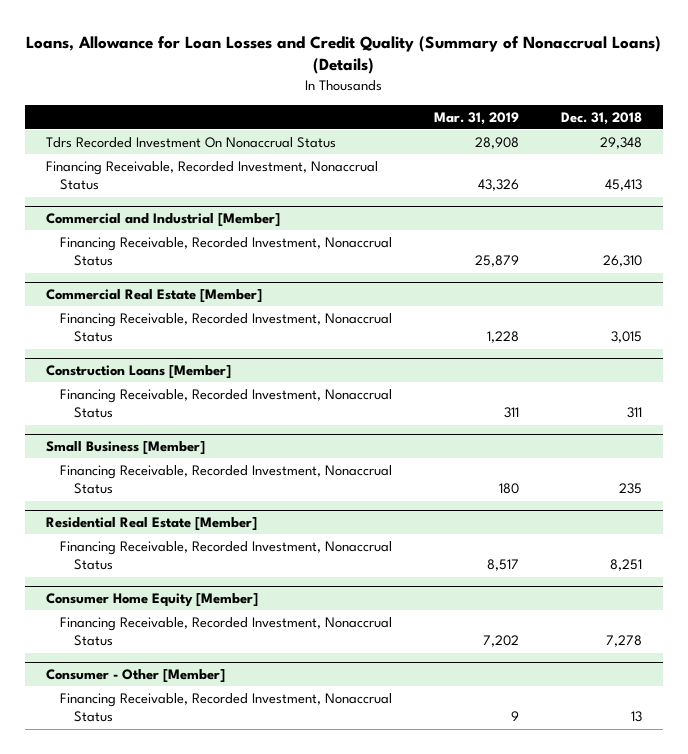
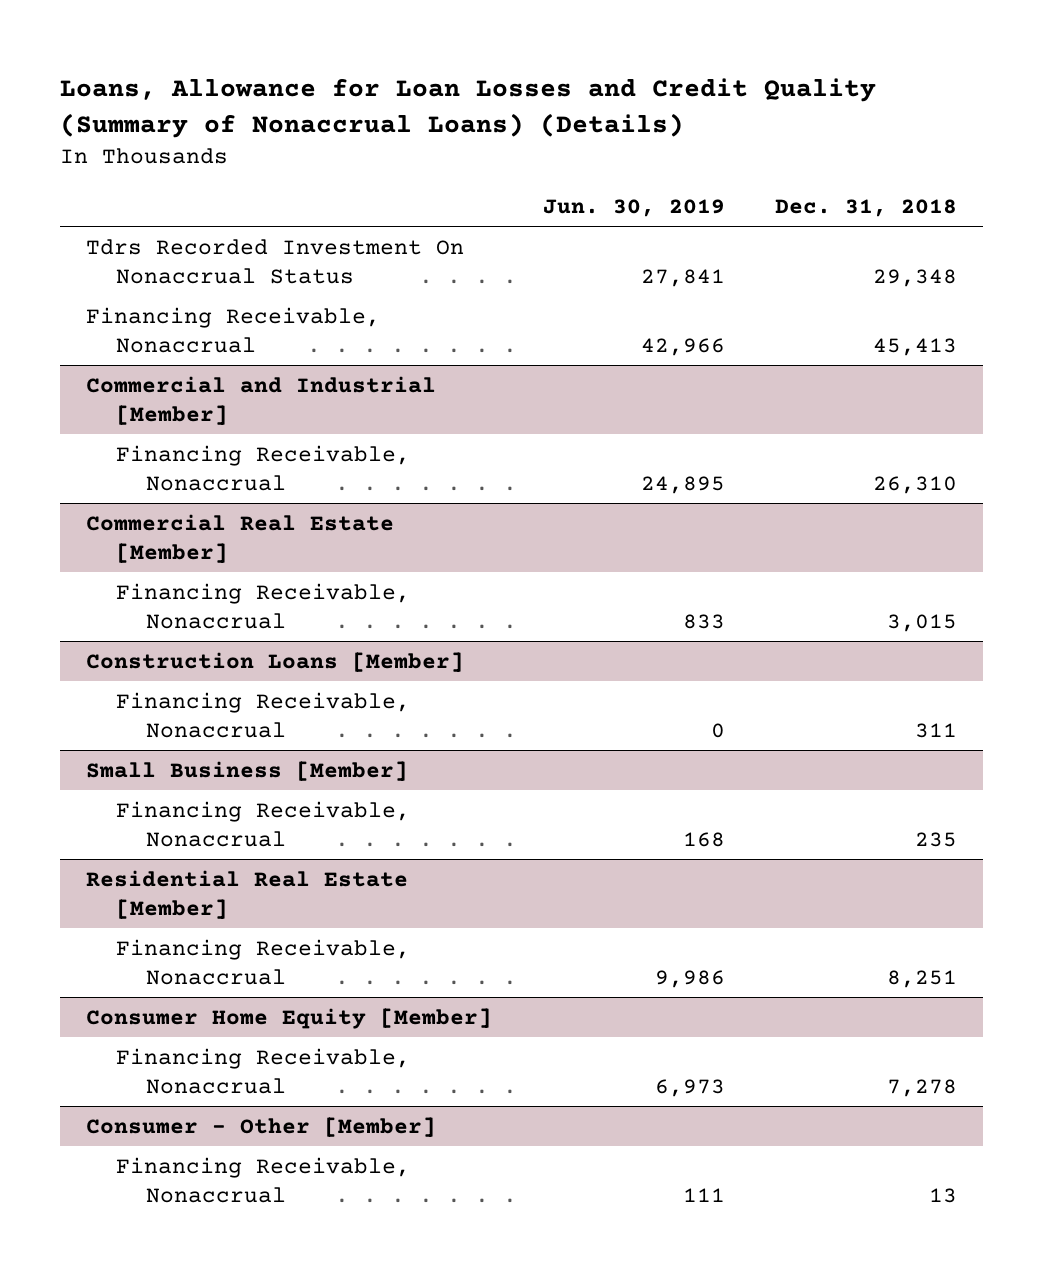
[434,111,520,125] Mar. 31, 2019 -> none
none -> [542,198,725,217] Jun. 30, 2019
[46,160,379,191] Financing Receivable, Recorded Investment, Nonaccrual Status -> [85,306,380,353] Financing Receivable, Nonaccrual
[60,236,393,267] Financing Receivable, Recorded Investment, Nonaccrual Status -> [115,444,410,491] Financing Receivable, Nonaccrual
[60,312,393,343] Financing Receivable, Recorded Investment, Nonaccrual Status -> [115,582,410,629] Financing Receivable, Nonaccrual
[60,388,393,419] Financing Receivable, Recorded Investment, Nonaccrual Status -> [115,691,410,738] Financing Receivable, Nonaccrual
[60,464,393,495] Financing Receivable, Recorded Investment, Nonaccrual Status -> [115,800,410,847] Financing Receivable, Nonaccrual
[60,540,393,571] Financing Receivable, Recorded Investment, Nonaccrual Status -> [115,938,410,985] Financing Receivable, Nonaccrual
[60,616,393,647] Financing Receivable, Recorded Investment, Nonaccrual Status -> [115,1047,410,1094] Financing Receivable, Nonaccrual
[60,692,393,723] Financing Receivable, Recorded Investment, Nonaccrual Status -> [115,1156,410,1203] Financing Receivable, Nonaccrual

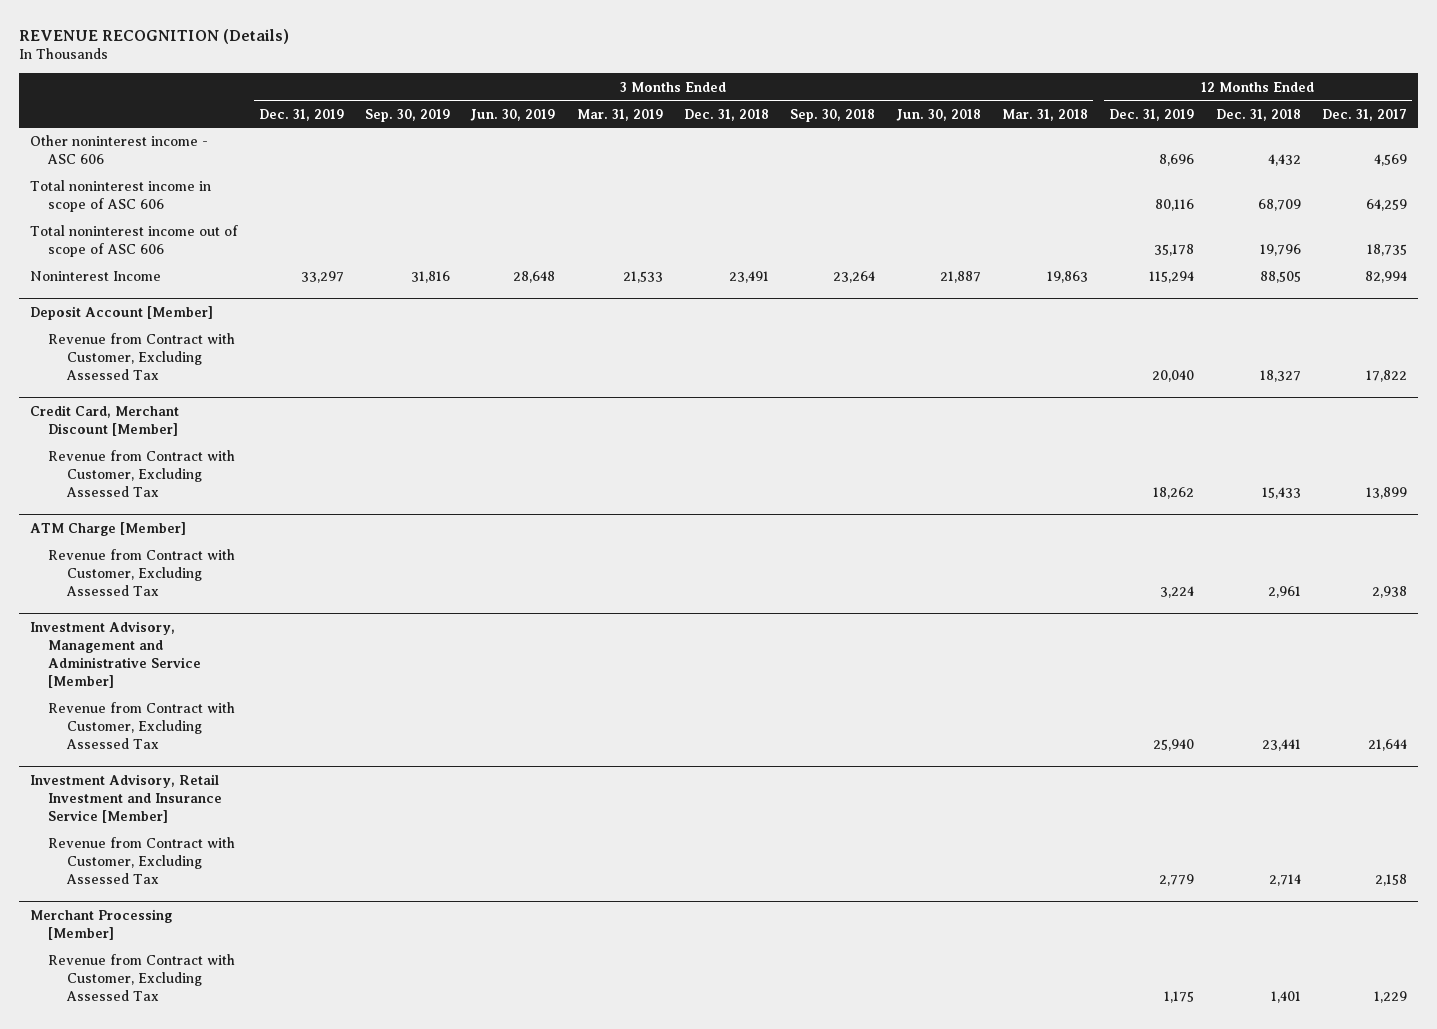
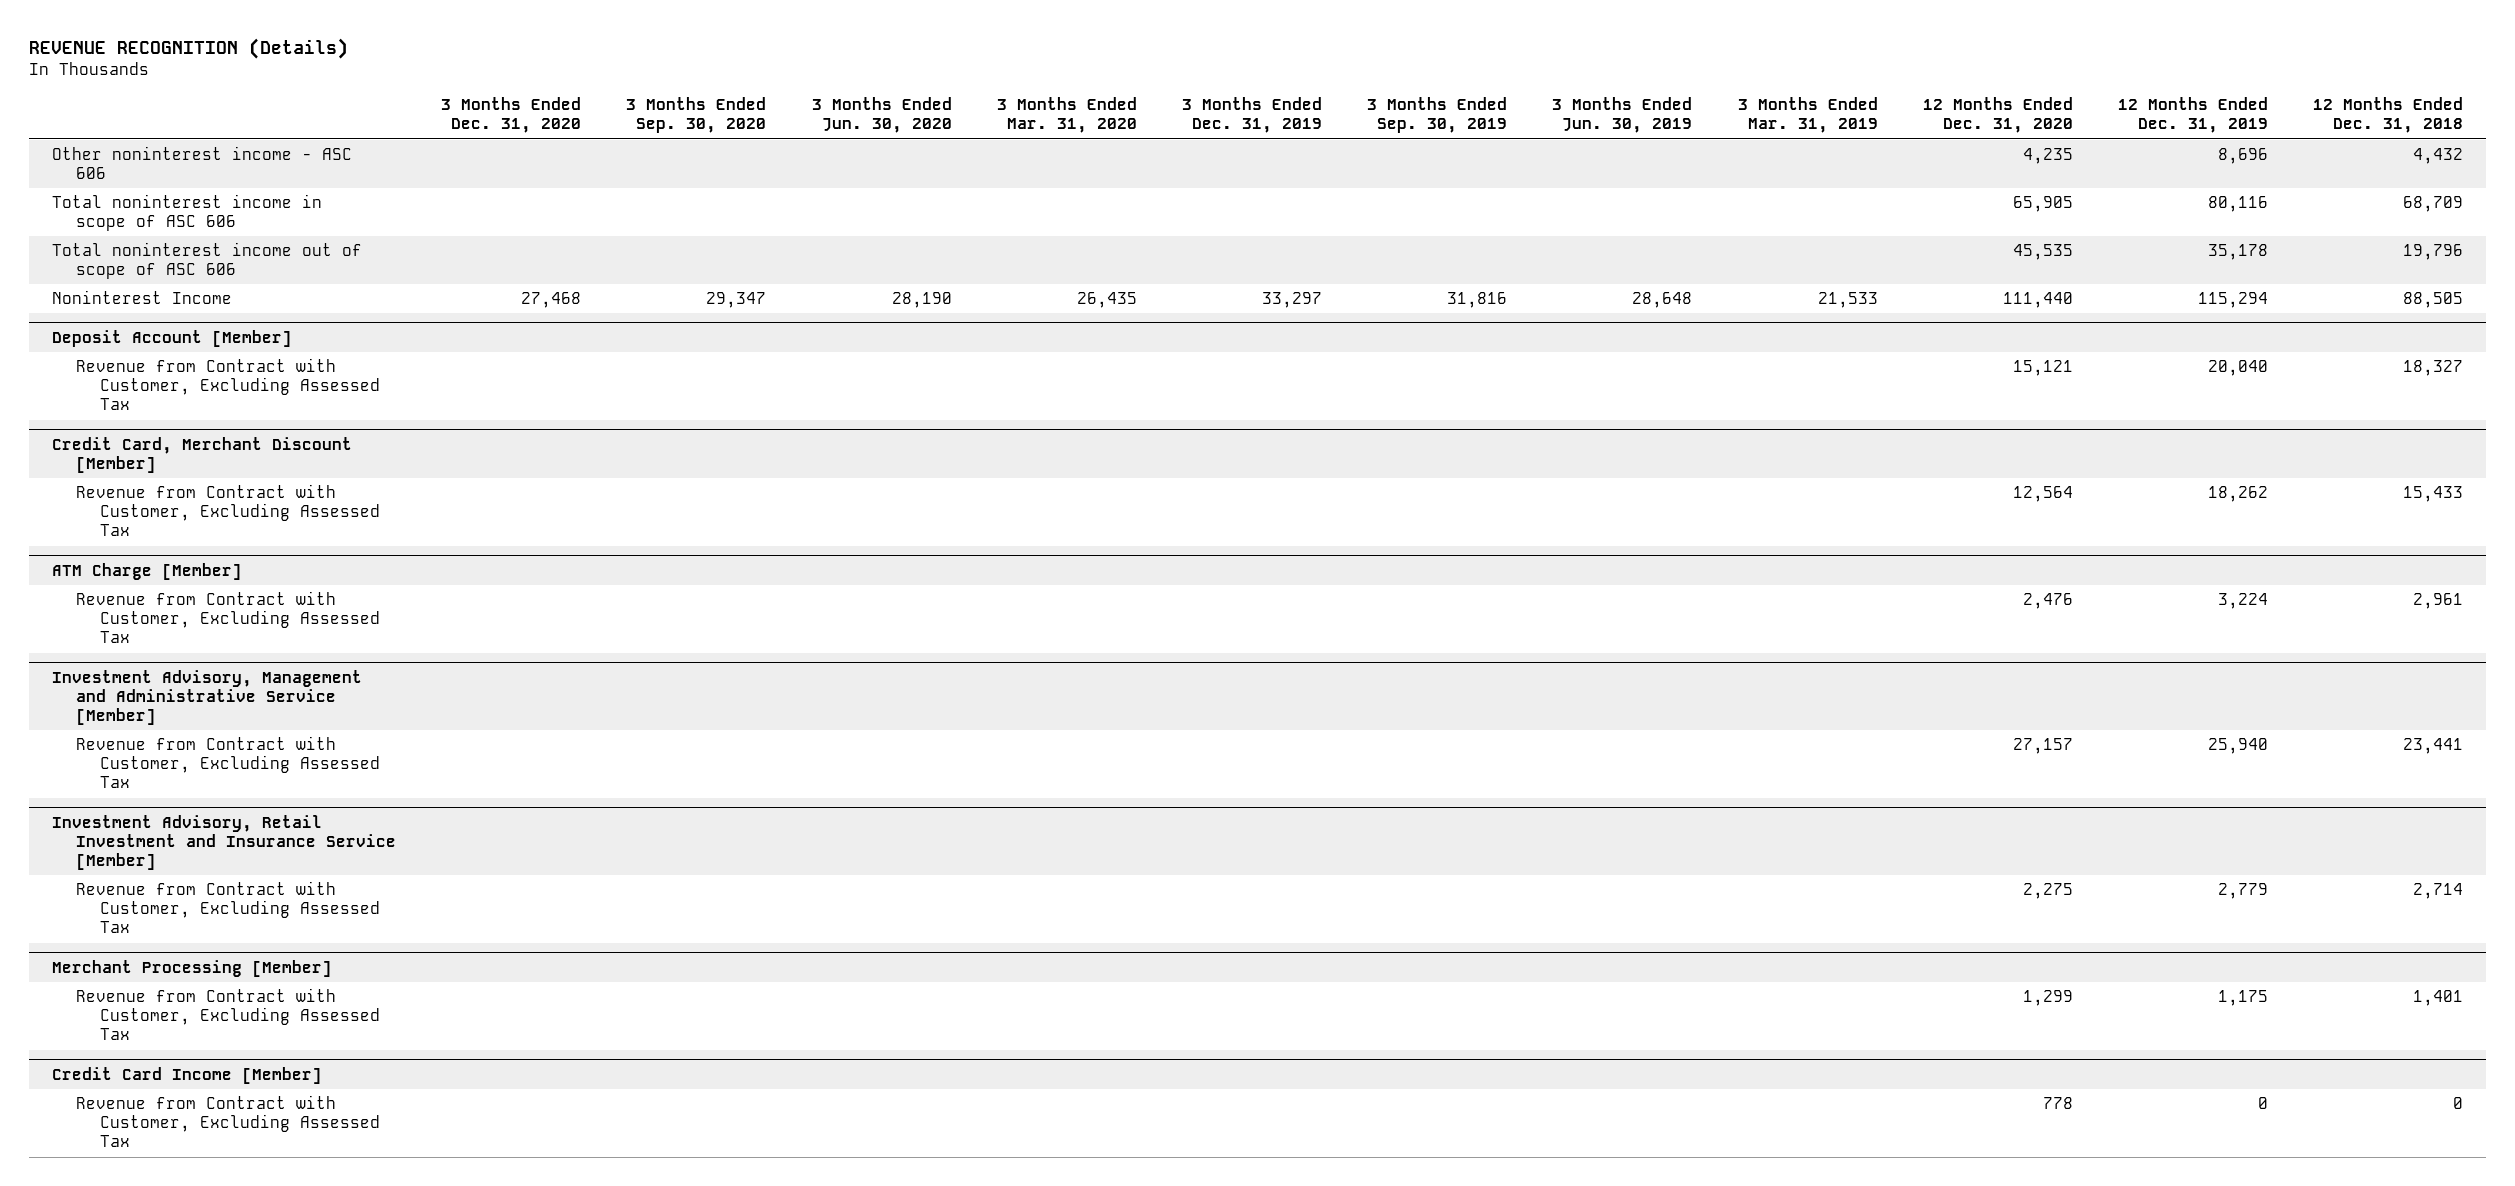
[684,108,770,121] Dec. 31, 2018 -> none
[790,108,876,122] Sep. 30, 2018 -> none
[895,108,981,121] Jun. 30, 2018 -> none
[1002,108,1089,121] Mar. 31, 2018 -> none
[1322,108,1408,121] Dec. 31, 2017 -> none
none -> [441,97,582,134] 3 Months Ended Dec. 31, 2020
none -> [626,97,767,134] 3 Months Ended Sep. 30, 2020
none -> [811,97,952,134] 3 Months Ended Jun. 30, 2020
none -> [996,97,1137,134] 3 Months Ended Mar. 31, 2020
none -> [1922,97,2073,134] 12 Months Ended Dec. 31, 2020
none -> [52,1066,323,1084] Credit Card Income [Member]
none -> [75,1095,380,1148] Revenue from Contract with Customer, Excluding Assessed Tax

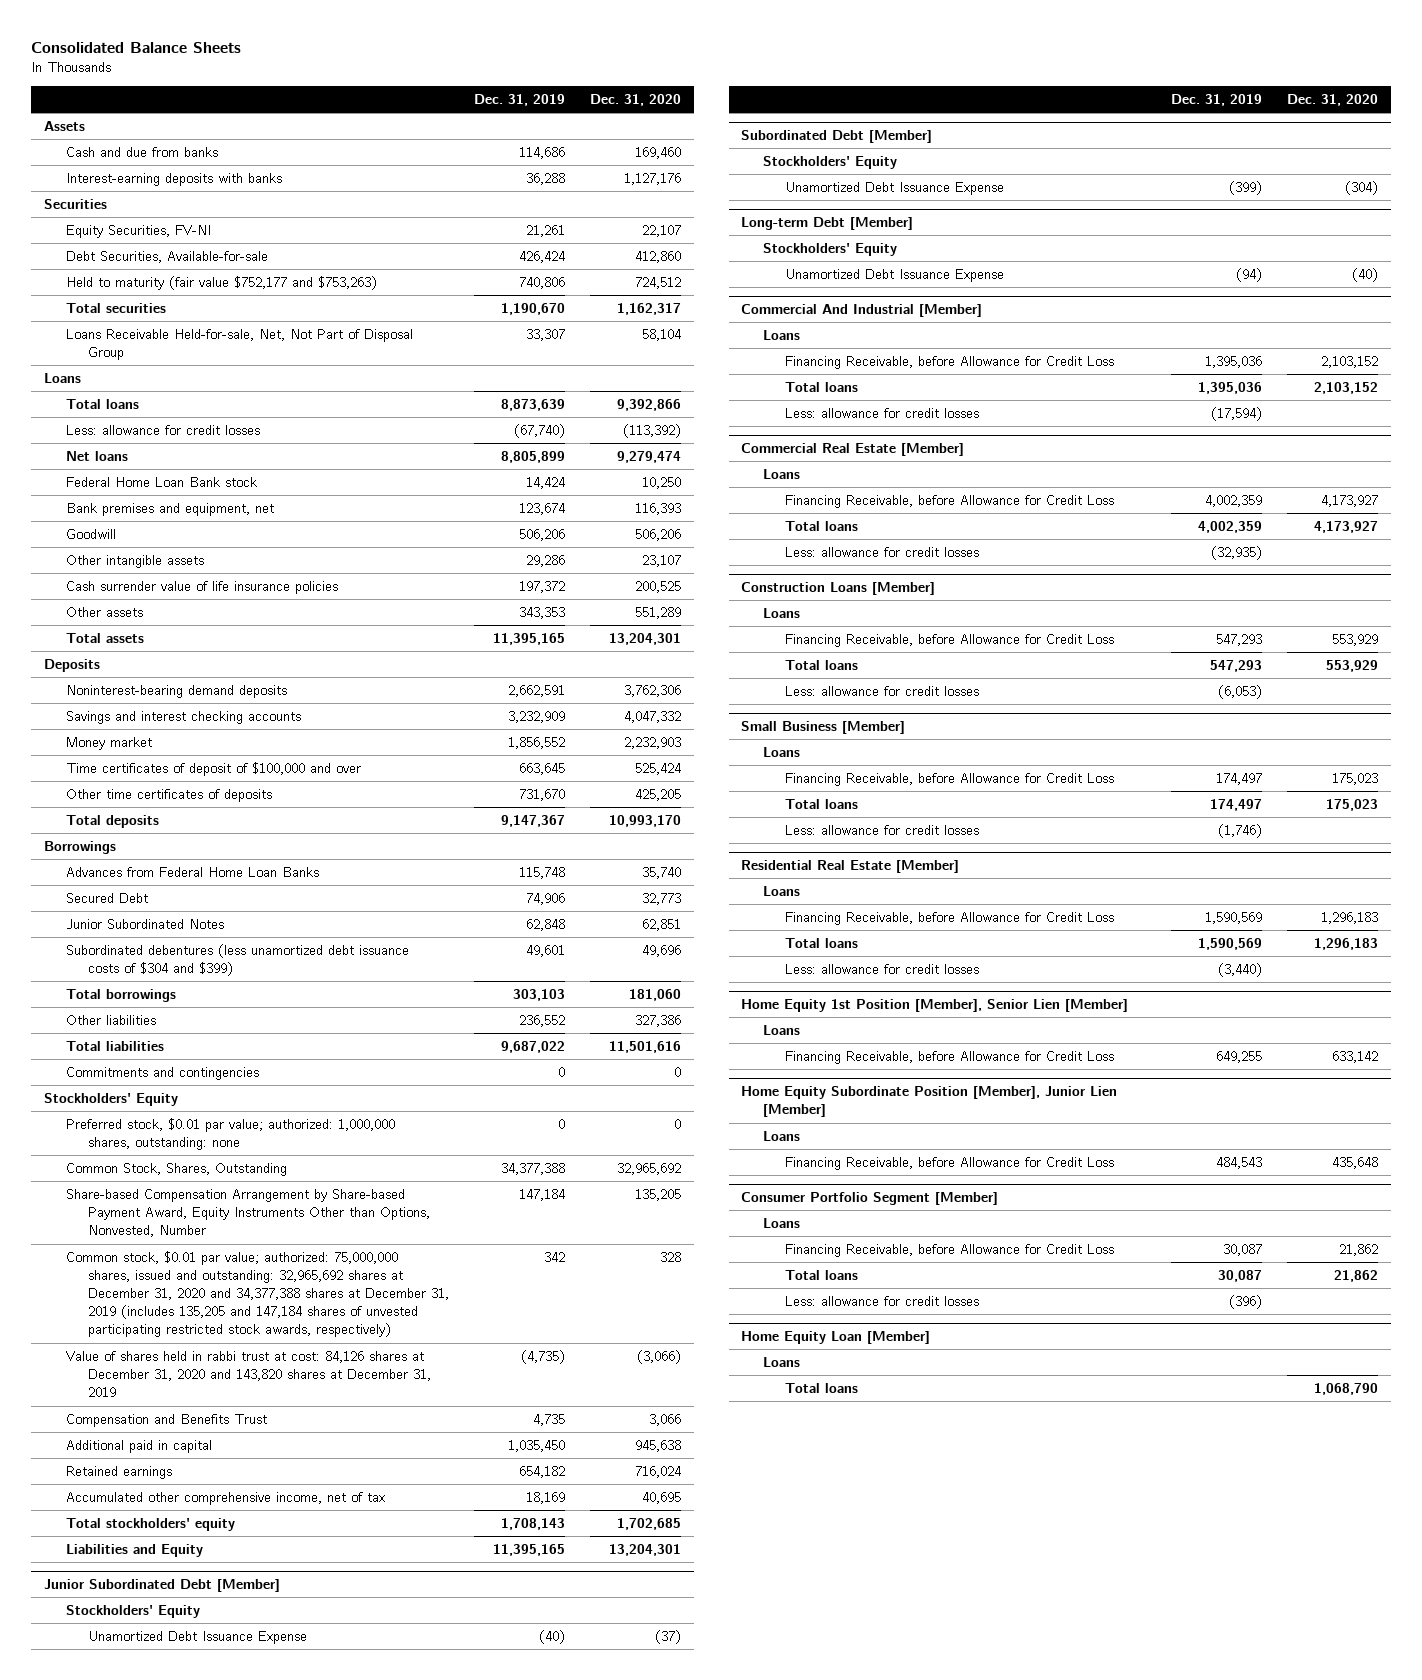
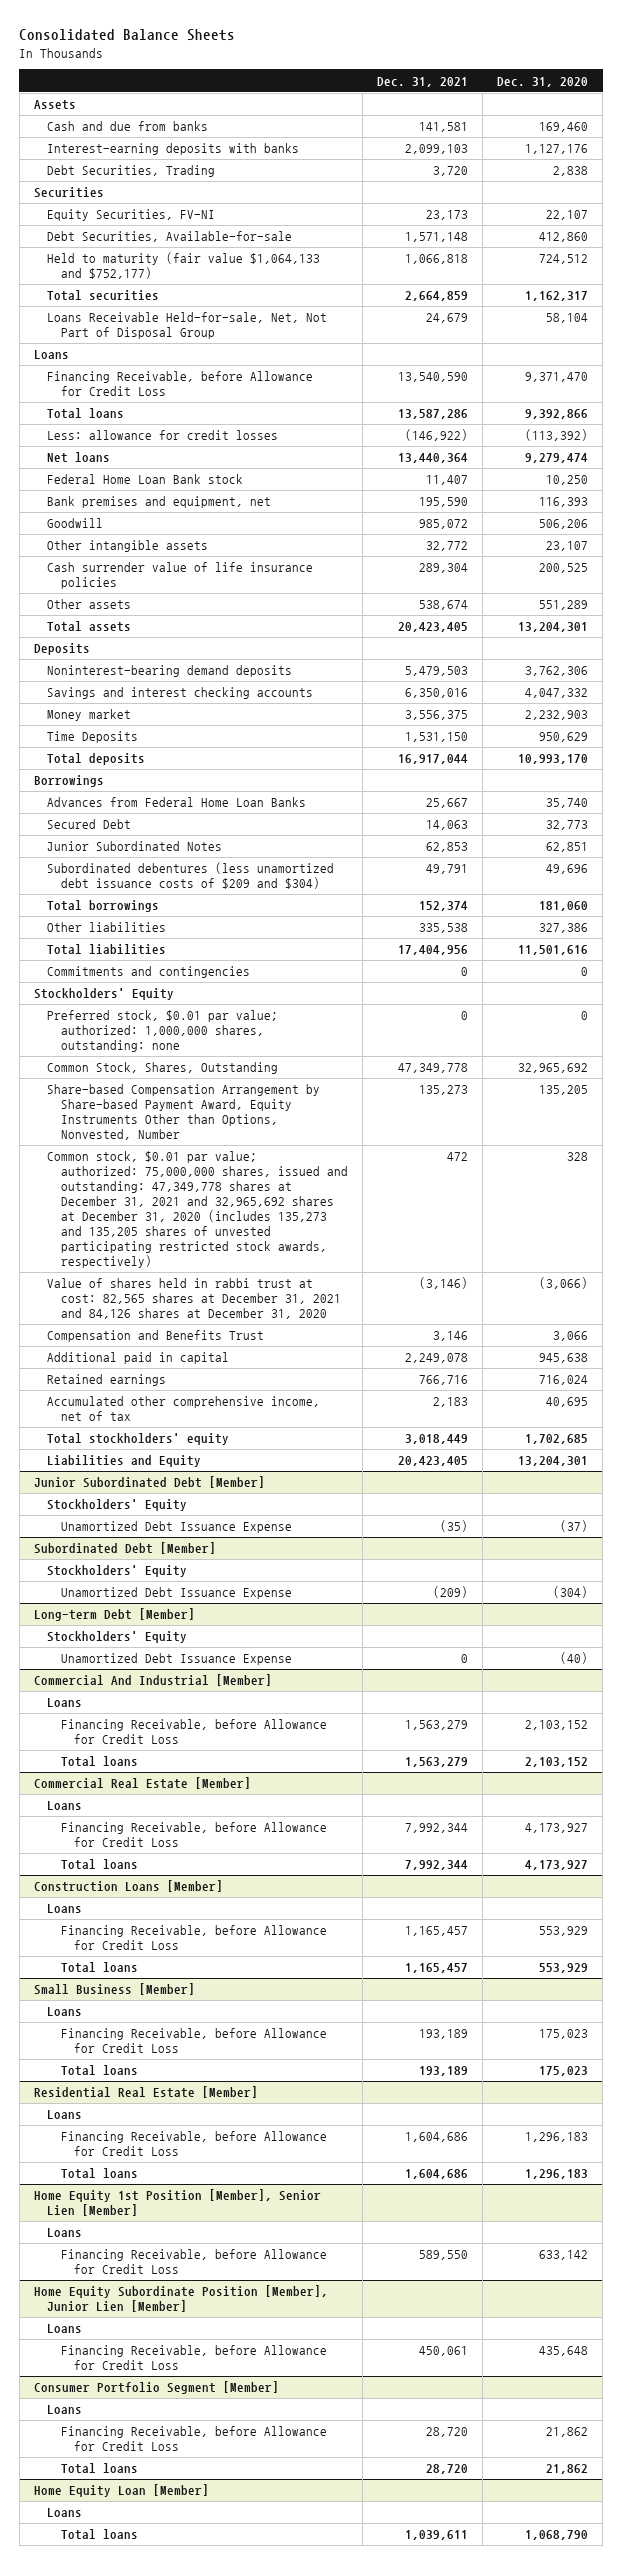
[473,94,565,107] Dec. 31, 2019 -> none
none -> [377,76,469,87] Dec. 31, 2021
none -> [47,165,216,178] Debt Securities, Trading
[65,276,377,291] Held to maturity (fair value $752,177 and $753,263) -> [47,252,321,280] Held to maturity (fair value $1,064,133 and $752,177)
none -> [47,371,314,397] Financing Receivable, before Allowance for Credit Loss
[65,762,361,777] Time certificates of deposit of $100,000 and over -> none
[65,789,272,803] Other time certificates of deposits -> none
none -> [47,731,139,744] Time Deposits
[65,944,409,977] Subordinated debentures (less unamortized debt issuance costs of $304 and $399) -> [47,862,335,890] Subordinated debentures (less unamortized debt issuance costs of $209 and $304)
[65,1251,449,1338] Common stock, $0.01 par value; authorized: 75,000,000 shares, issued and outstanding: 32,965,692 shares at December 31, 2020 and 34,377,388 shares at December 31, 2019 (includes 135,205 and 147,184 shares of unvested participating restricted stock awards, respectively) -> [47,1151,348,1269] Common stock, $0.01 par value; authorized: 75,000,000 shares, issued and outstanding: 47,349,778 shares at December 31, 2021 and 32,965,692 shares at December 31, 2020 (includes 135,273 and 135,205 shares of unvested participating restricted stock awards, respectively)
[65,1351,431,1398] Value of shares held in rabbi trust at cost: 84,126 shares at December 31, 2020 and 143,820 shares at December 31, 2019 -> [47,1278,341,1320] Value of shares held in rabbi trust at cost: 82,565 shares at December 31, 2021 and 84,126 shares at December 31, 2020
[784,408,979,419] Less: allowance for credit losses -> none
[784,547,979,558] Less: allowance for credit losses -> none
[784,686,979,697] Less: allowance for credit losses -> none
[784,825,979,836] Less: allowance for credit losses -> none
[784,964,979,975] Less: allowance for credit losses -> none
[784,1296,979,1307] Less: allowance for credit losses -> none

